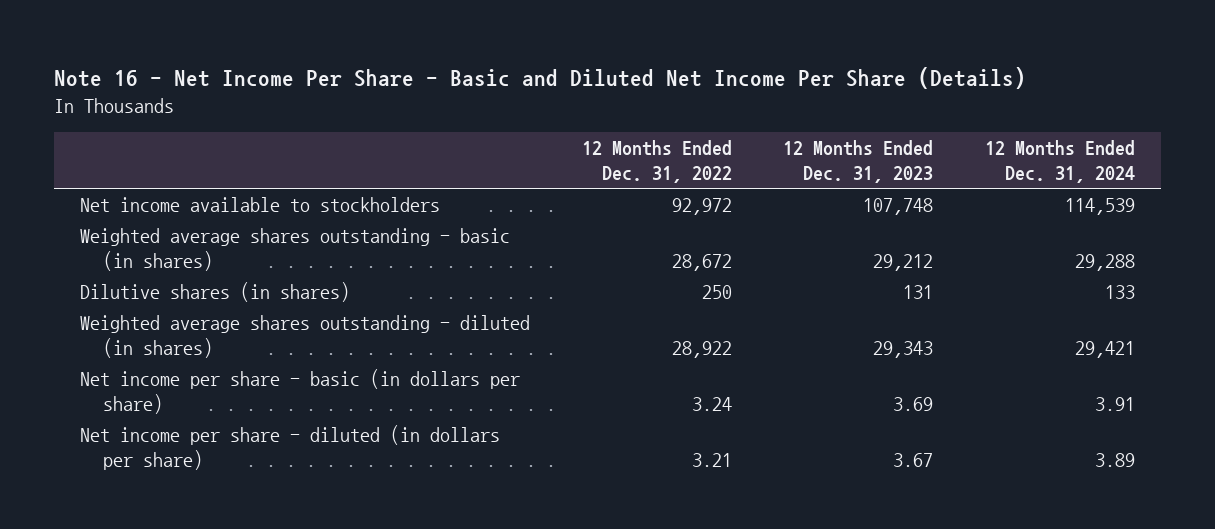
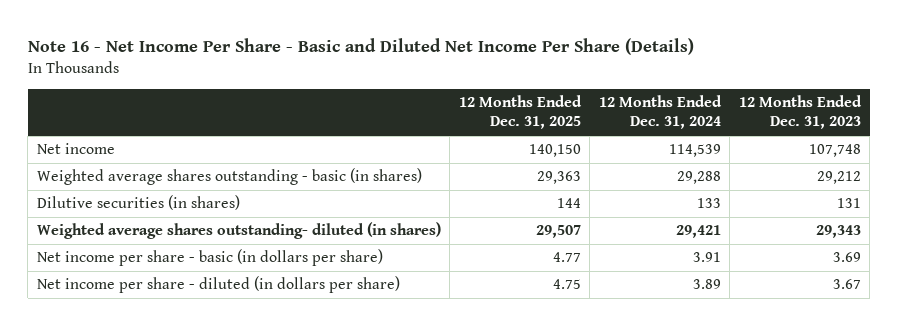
[581,140,732,183] 12 Months Ended Dec. 31, 2022 -> none
none -> [458,95,582,130] 12 Months Ended Dec. 31, 2025
[80,197,441,213] Net income available to stockholders -> [36,143,115,155] Net income
[80,282,351,303] Dilutive shares (in shares) -> [36,195,240,211] Dilutive securities (in shares)
[80,315,531,358] Weighted average shares outstanding - diluted (in shares) -> [36,222,441,240] Weighted average shares outstanding- diluted (in shares)

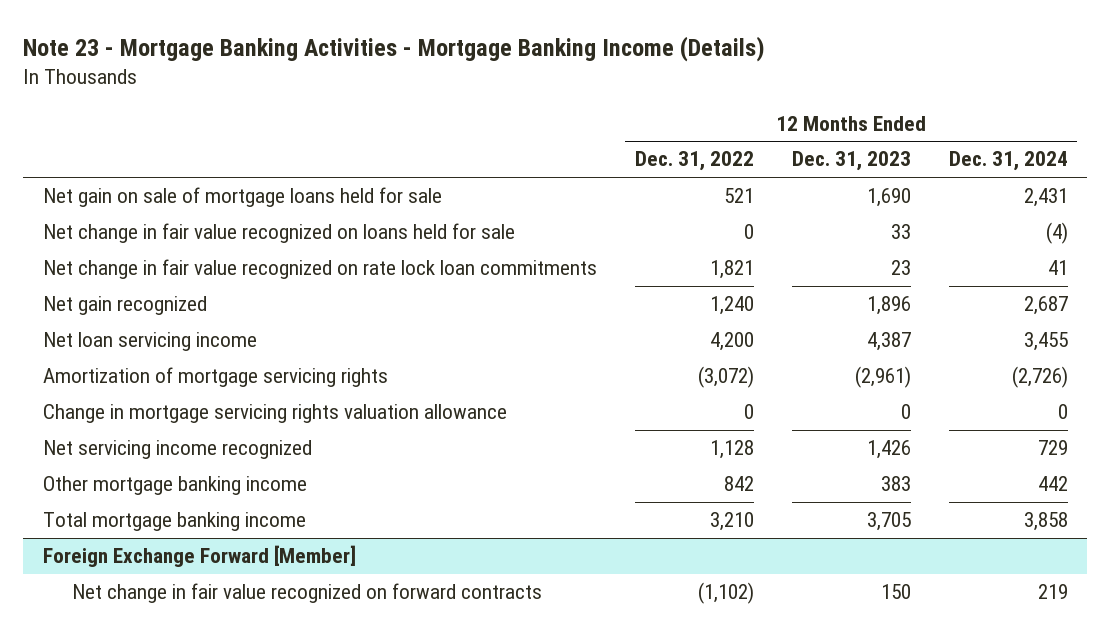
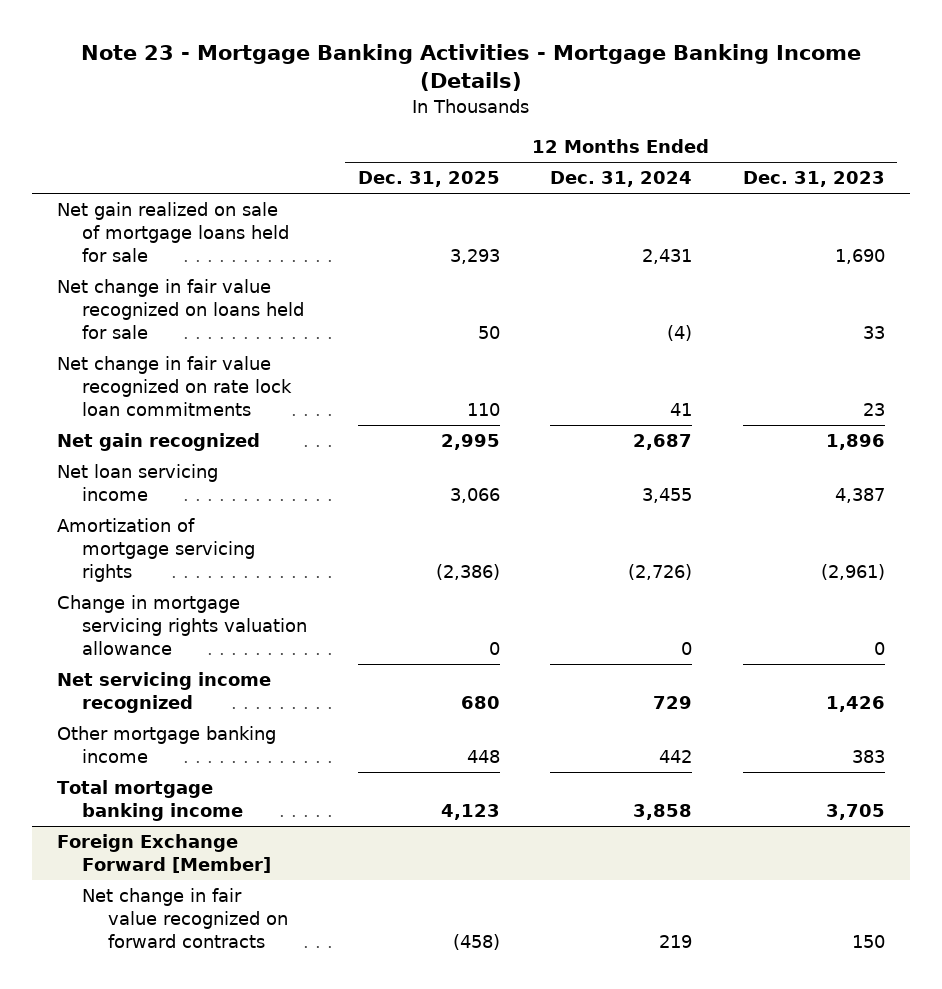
[634,151,754,172] Dec. 31, 2022 -> none
none -> [357,171,500,188] Dec. 31, 2025
[42,187,442,208] Net gain on sale of mortgage loans held for sale -> [57,202,290,262] Net gain realized on sale of mortgage loans held for sale

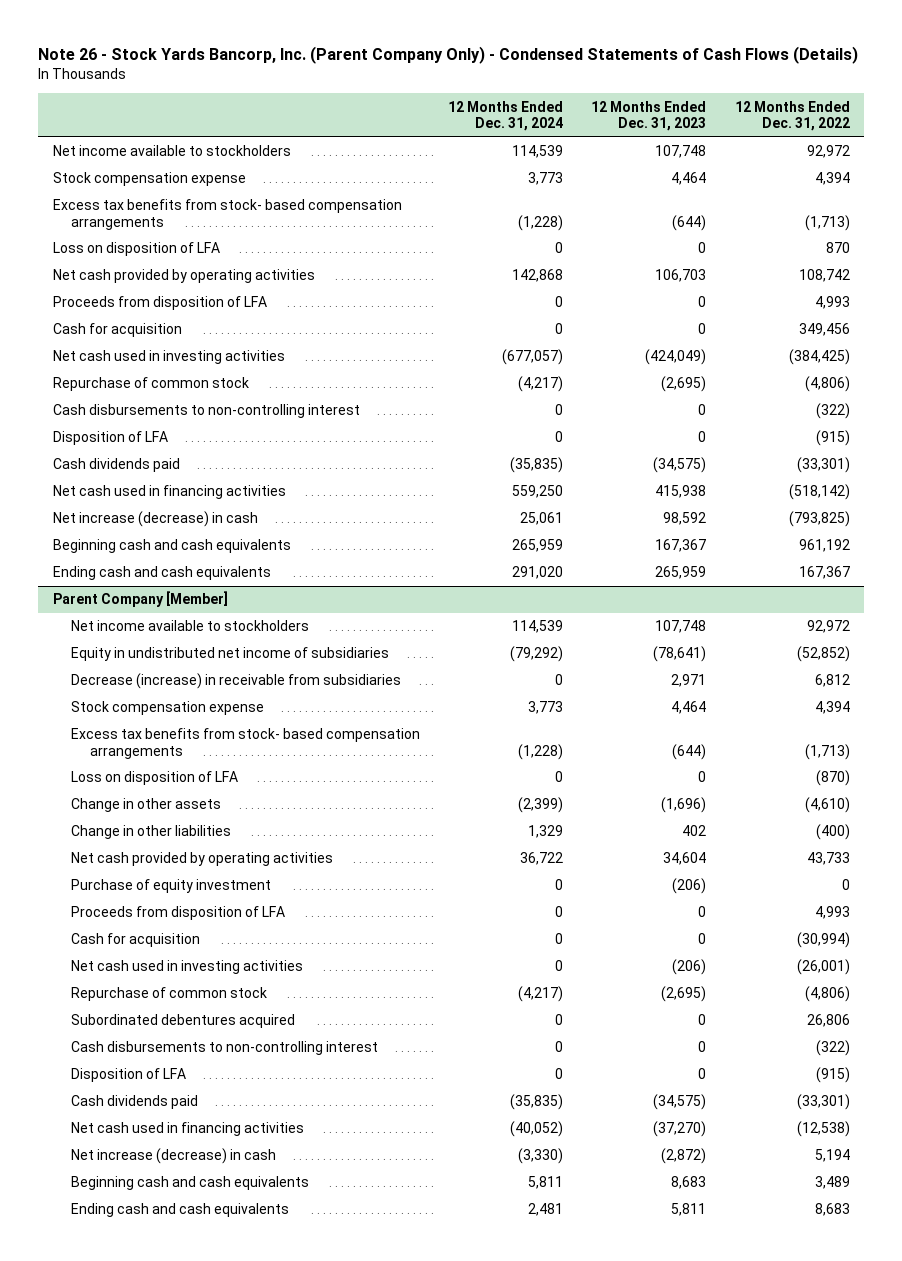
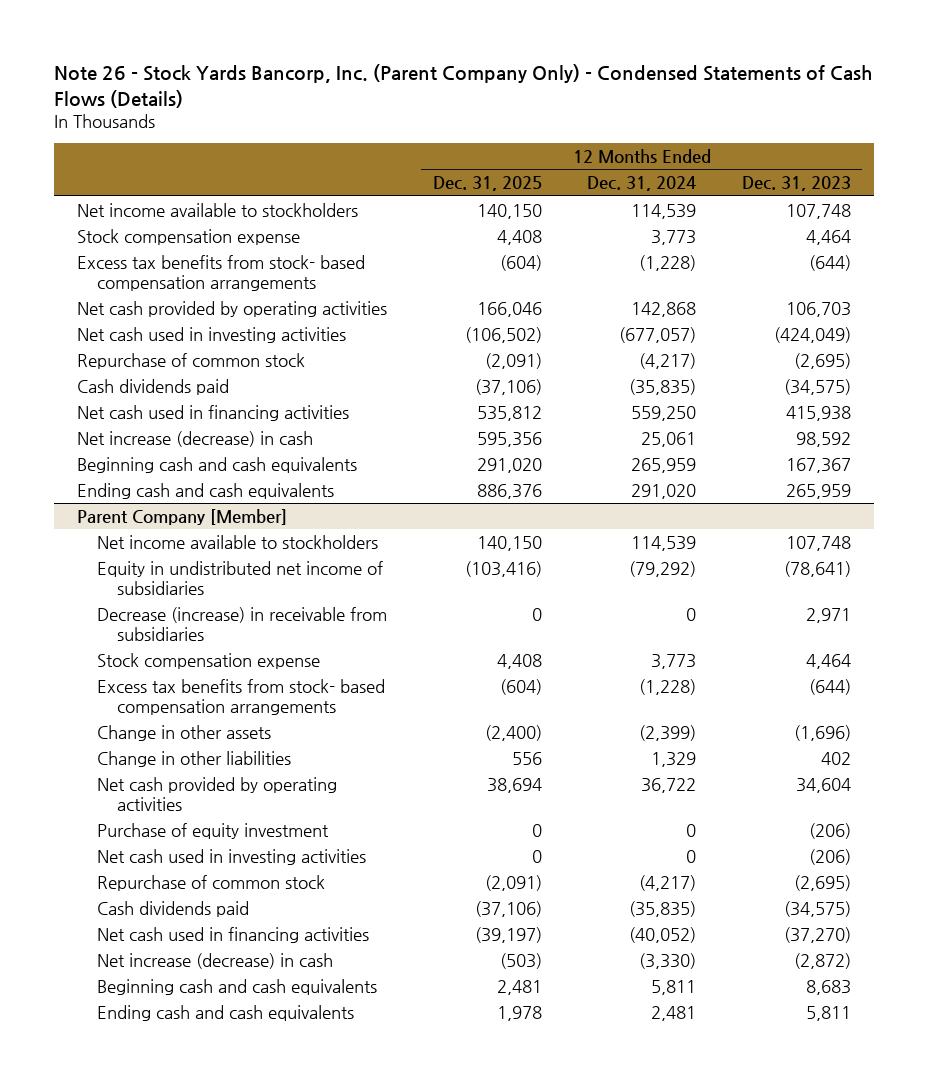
[734,100,850,132] 12 Months Ended Dec. 31, 2022 -> none
none -> [432,176,542,192] Dec. 31, 2025
[52,242,220,257] Loss on disposition of LFA -> none
[52,296,267,311] Proceeds from disposition of LFA -> none
[52,323,182,338] Cash for acquisition -> none
[52,404,360,419] Cash disbursements to non-controlling interest -> none
[52,431,168,446] Disposition of LFA -> none
[71,771,239,786] Loss on disposition of LFA -> none
[71,906,286,921] Proceeds from disposition of LFA -> none
[71,933,201,948] Cash for acquisition -> none
[71,1014,296,1029] Subordinated debentures acquired -> none
[71,1041,379,1056] Cash disbursements to non-controlling interest -> none
[71,1068,187,1083] Disposition of LFA -> none

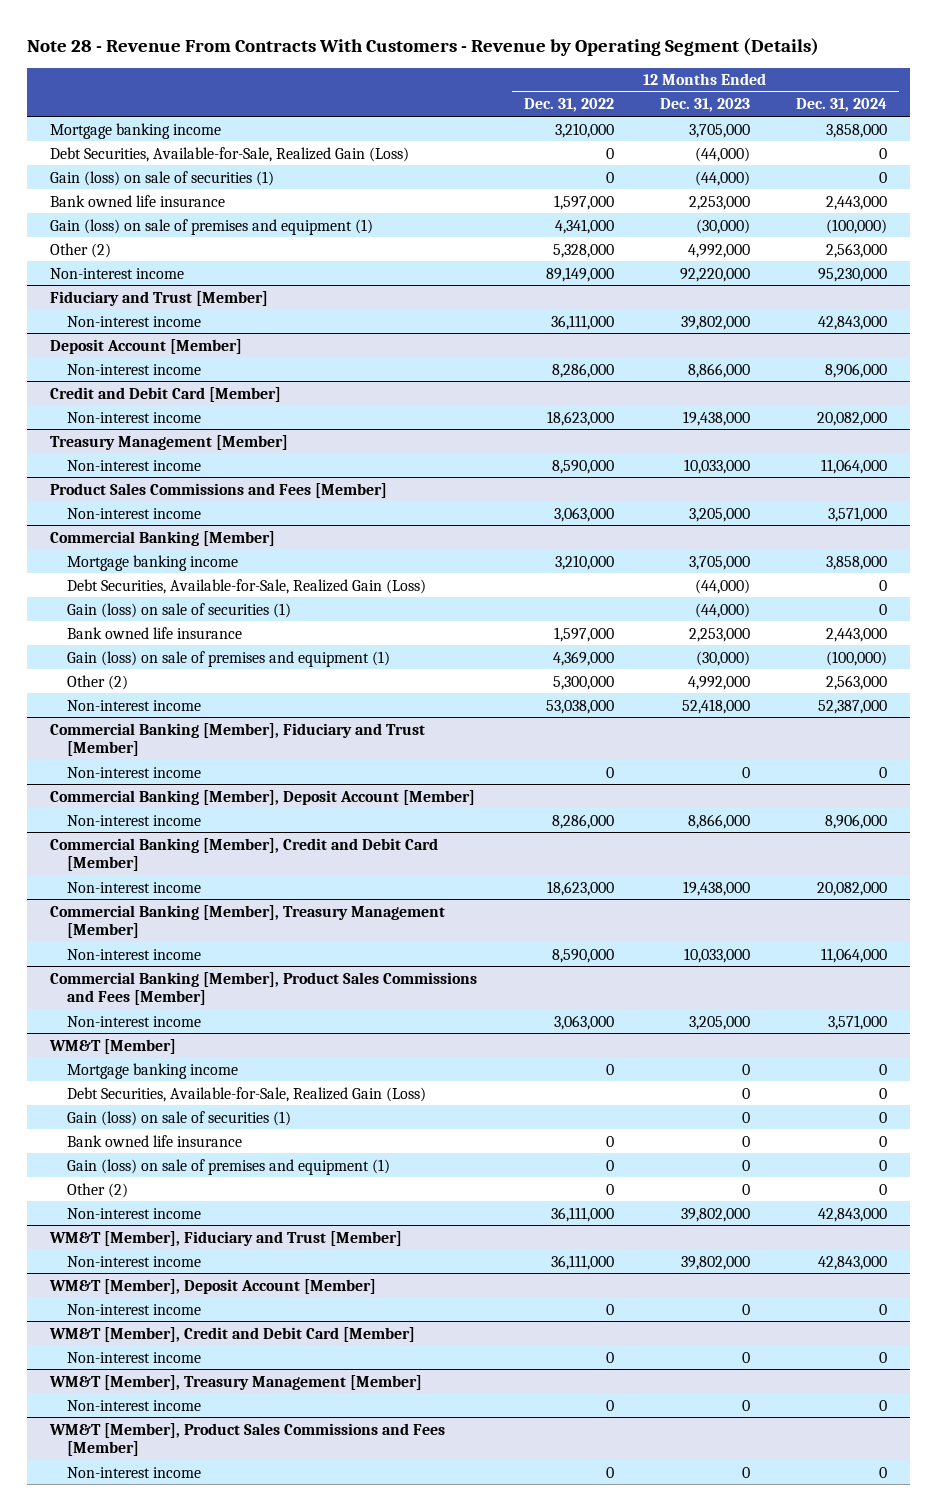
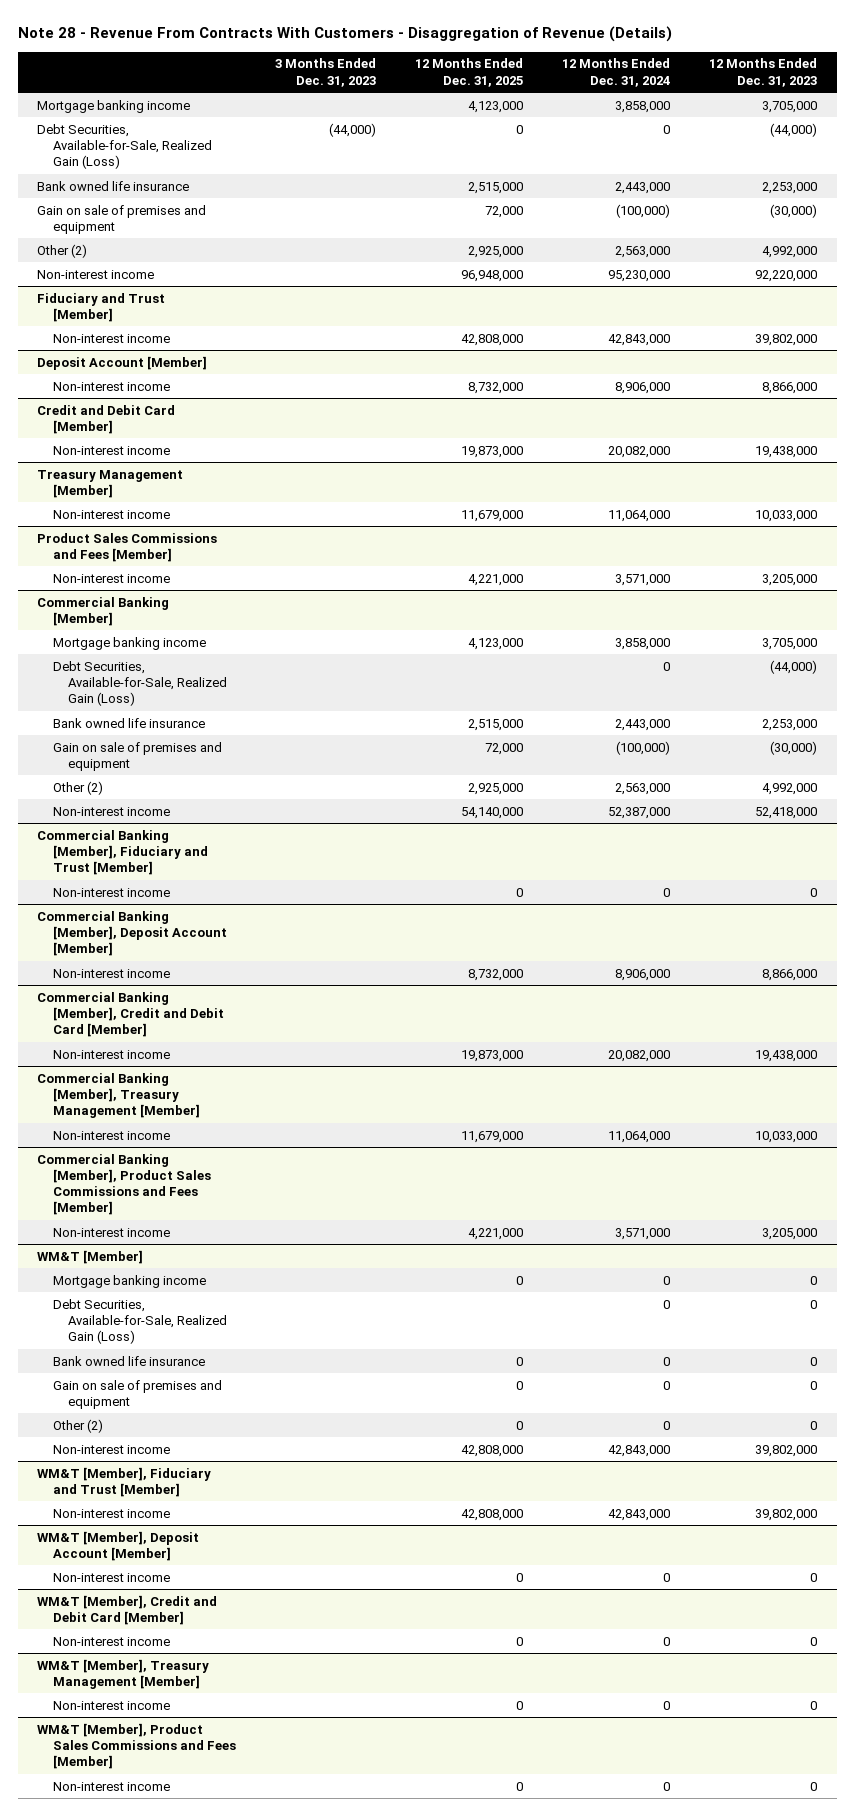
[26,37,819,56] Note 28 - Revenue From Contracts With Customers - Revenue by Operating Segment (Details) -> [17,26,672,43] Note 28 - Revenue From Contracts With Customers - Disaggregation of Revenue (Details)
[523,98,614,113] Dec. 31, 2022 -> none
none -> [274,58,376,87] 3 Months Ended Dec. 31, 2023
none -> [415,58,524,87] 12 Months Ended Dec. 31, 2025
[50,170,275,186] Gain (loss) on sale of securities (1) -> none
[50,218,374,235] Gain (loss) on sale of premises and equipment (1) -> [37,204,207,235] Gain on sale of premises and equipment
[67,602,292,618] Gain (loss) on sale of securities (1) -> none
[67,650,391,667] Gain (loss) on sale of premises and equipment (1) -> [52,741,222,772] Gain on sale of premises and equipment
[67,1110,292,1126] Gain (loss) on sale of securities (1) -> none
[67,1158,391,1175] Gain (loss) on sale of premises and equipment (1) -> [52,1379,222,1410] Gain on sale of premises and equipment

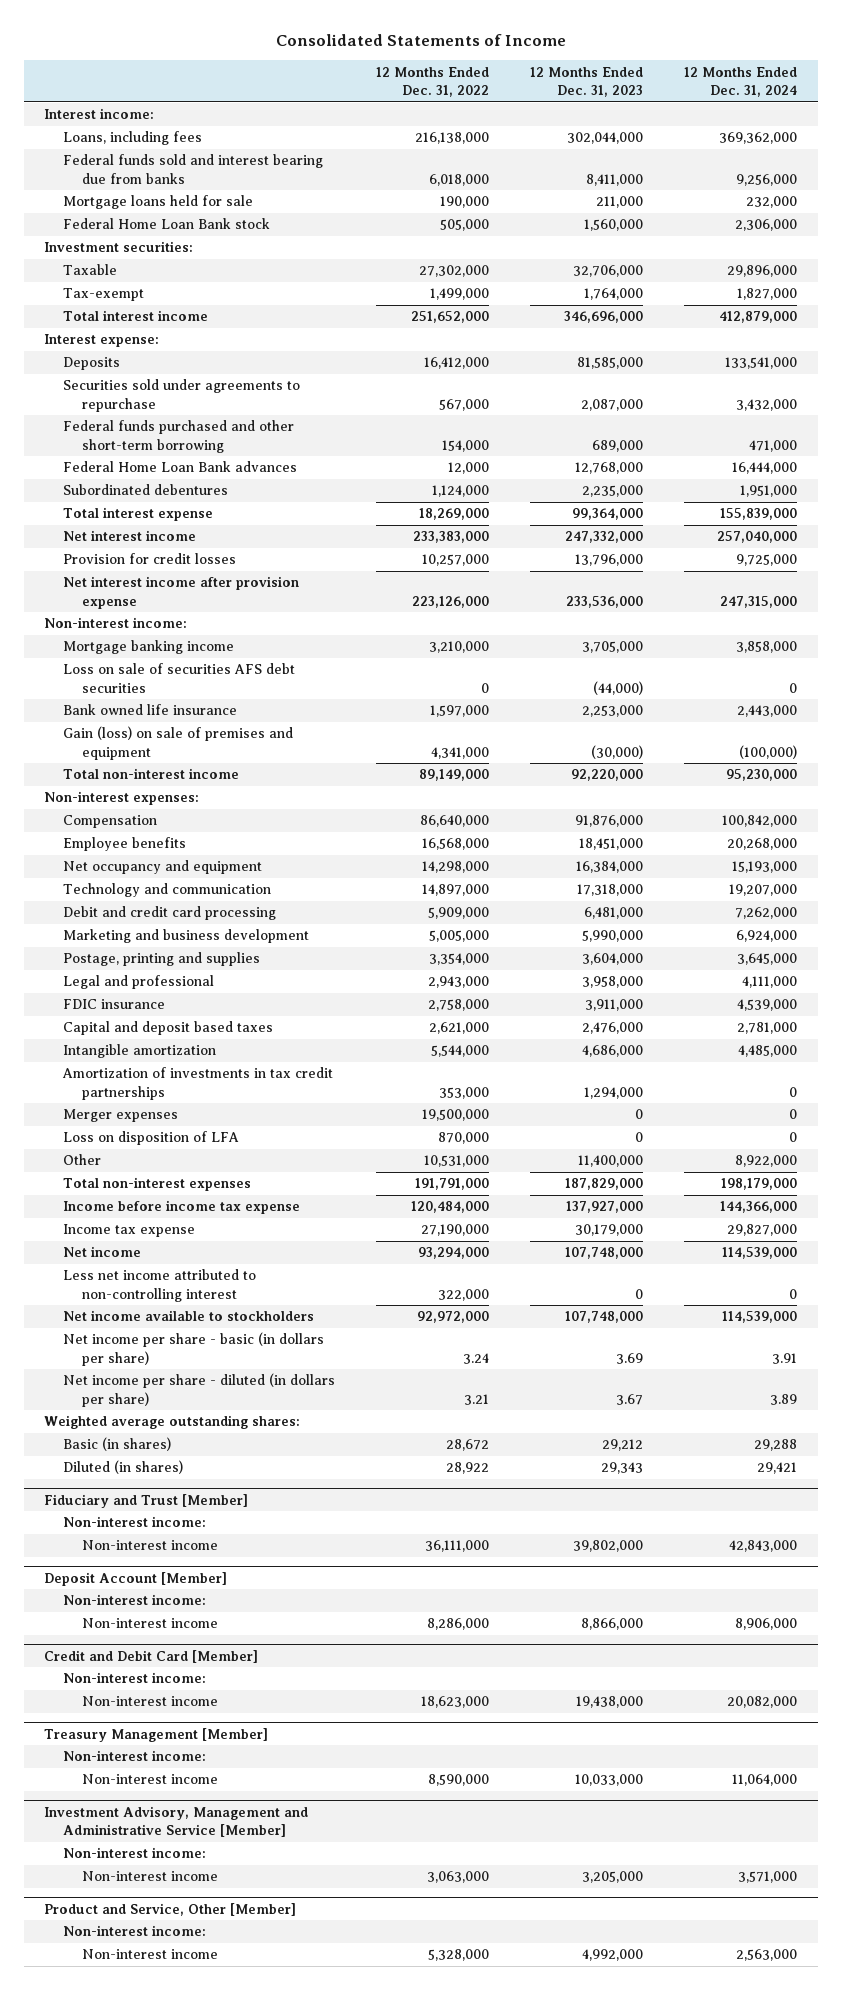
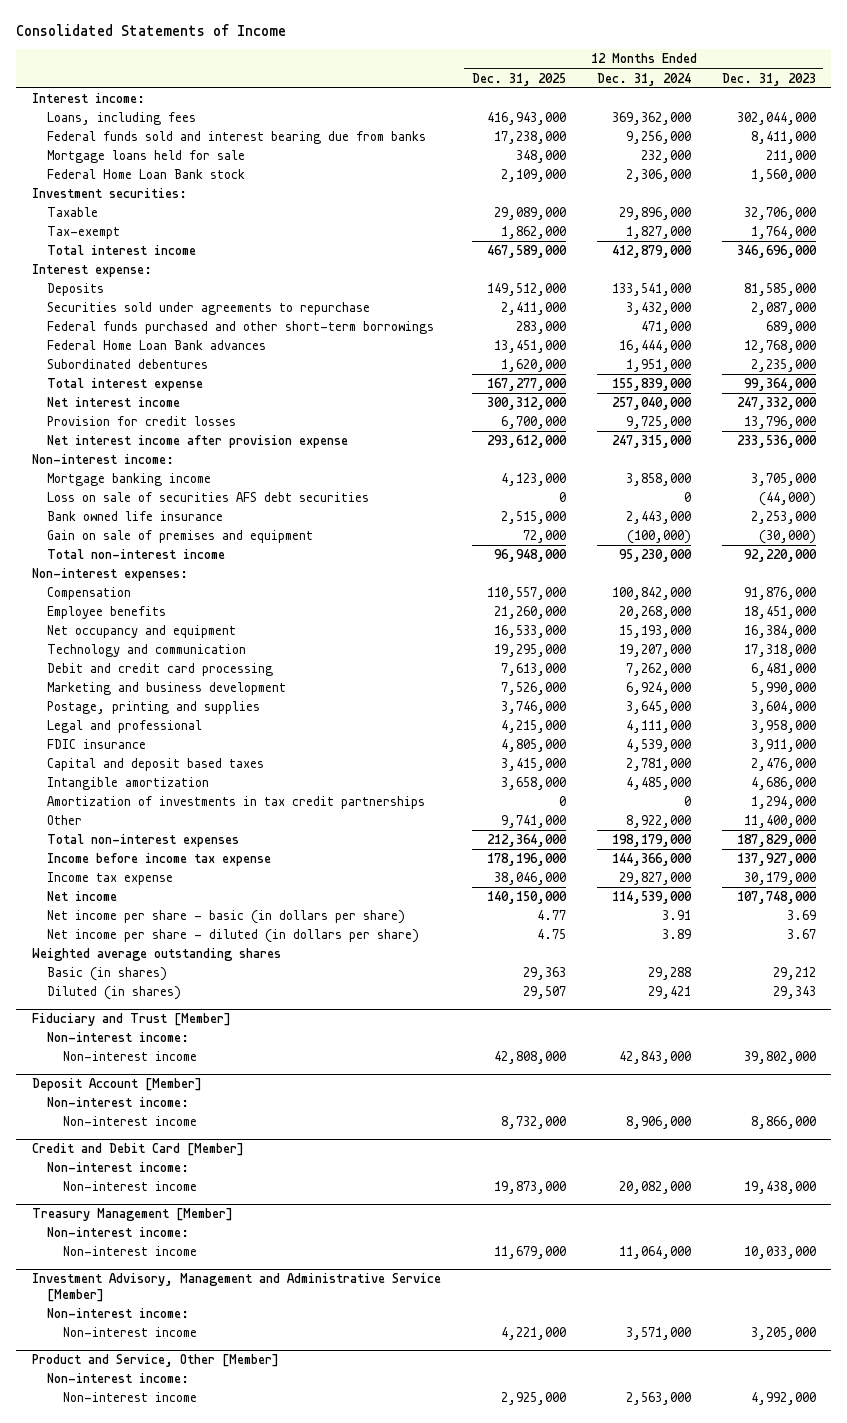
[376,66,490,98] 12 Months Ended Dec. 31, 2022 -> none
none -> [471,72,566,86] Dec. 31, 2025
[63,420,295,453] Federal funds purchased and other short-term borrowing -> [47,321,435,335] Federal funds purchased and other short-term borrowings
[63,726,294,760] Gain (loss) on sale of premises and equipment -> [47,530,314,544] Gain on sale of premises and equipment
[63,1109,179,1123] Merger expenses -> none
[63,1131,240,1146] Loss on disposition of LFA -> none
[63,1269,257,1302] Less net income attributed to non-controlling interest -> none
[63,1310,315,1322] Net income available to stockholders -> none
[44,1415,301,1430] Weighted average outstanding shares: -> [31,948,281,962] Weighted average outstanding shares

